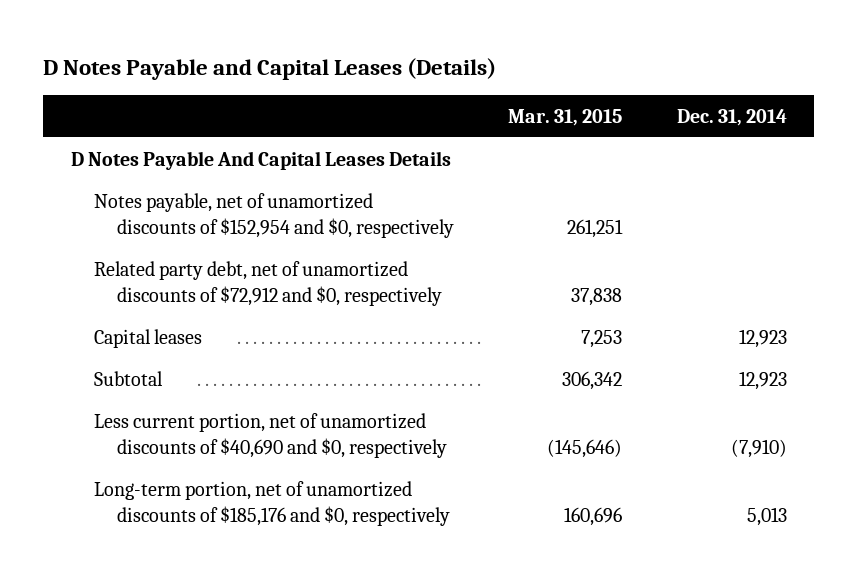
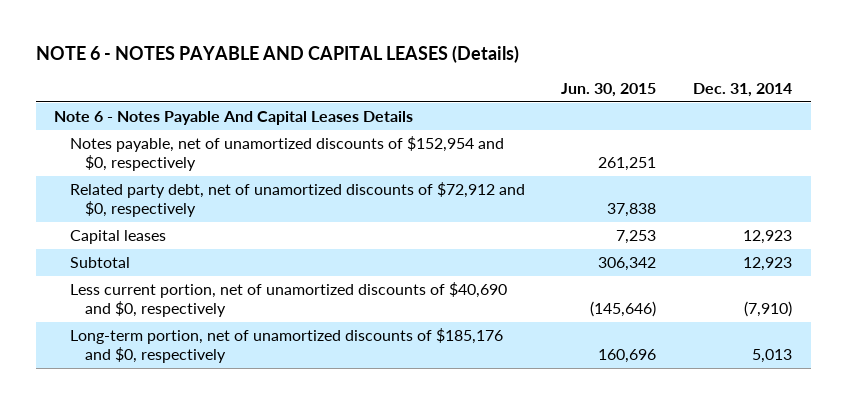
[43,57,497,80] D Notes Payable and Capital Leases (Details) -> [35,44,519,63] NOTE 6 - NOTES PAYABLE AND CAPITAL LEASES (Details)
[508,108,623,126] Mar. 31, 2015 -> none
none -> [561,83,657,98] Jun. 30, 2015
[70,150,451,170] D Notes Payable And Capital Leases Details -> [54,110,414,125] Note 6 - Notes Payable And Capital Leases Details

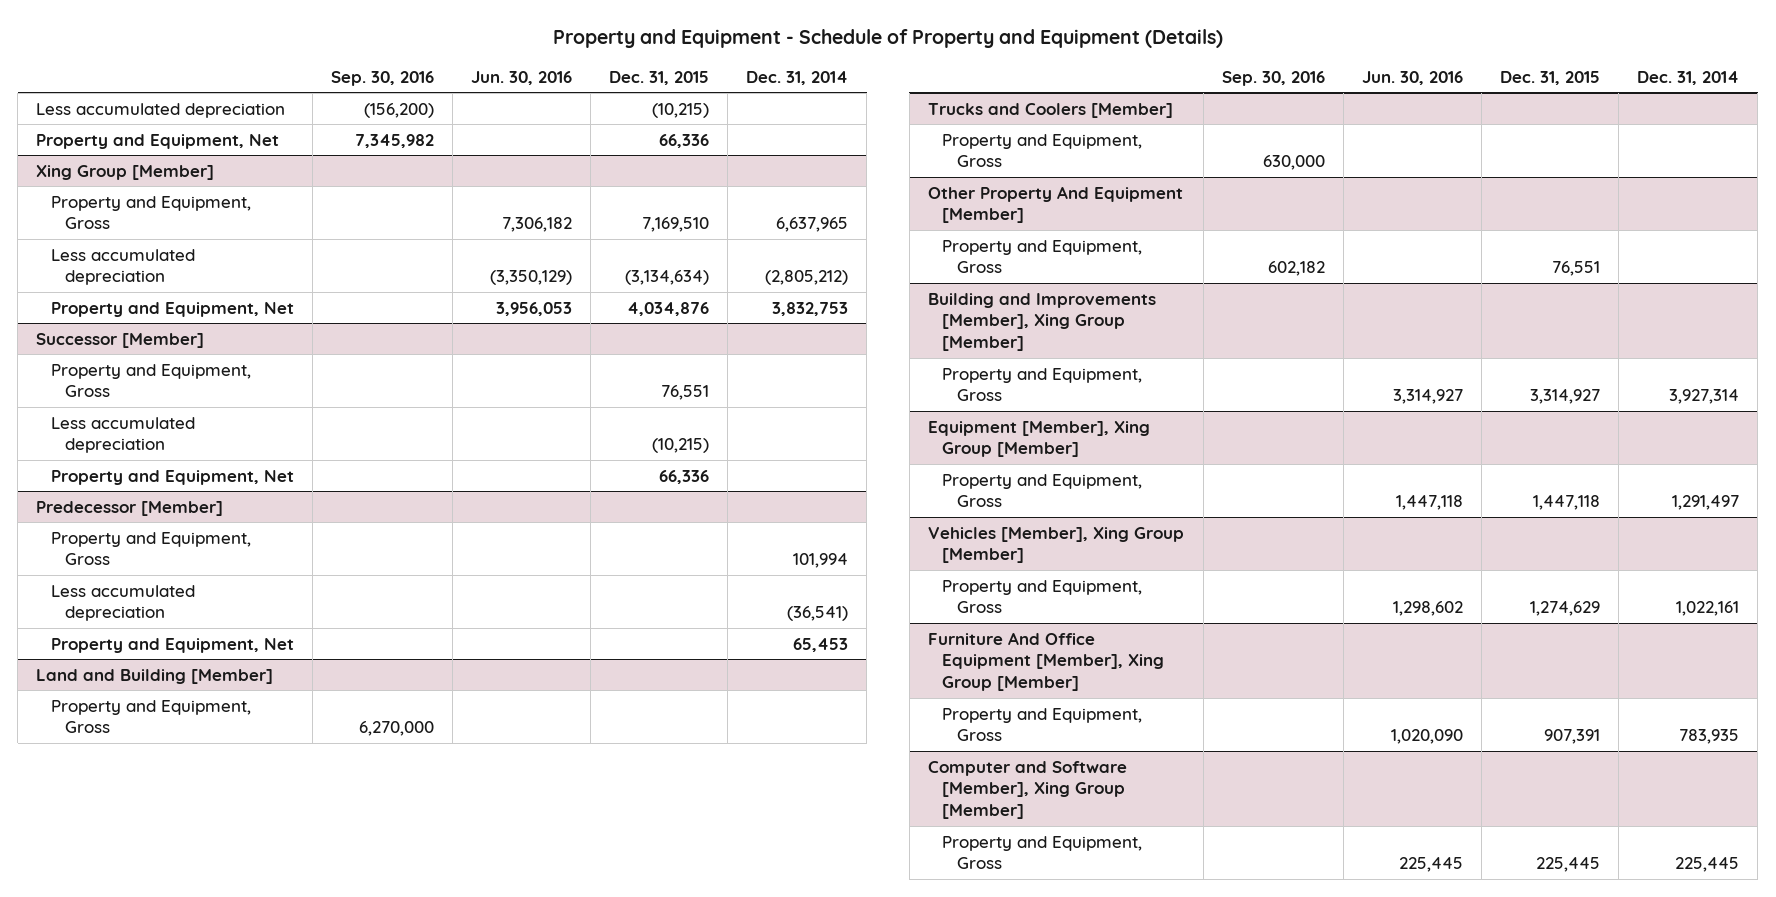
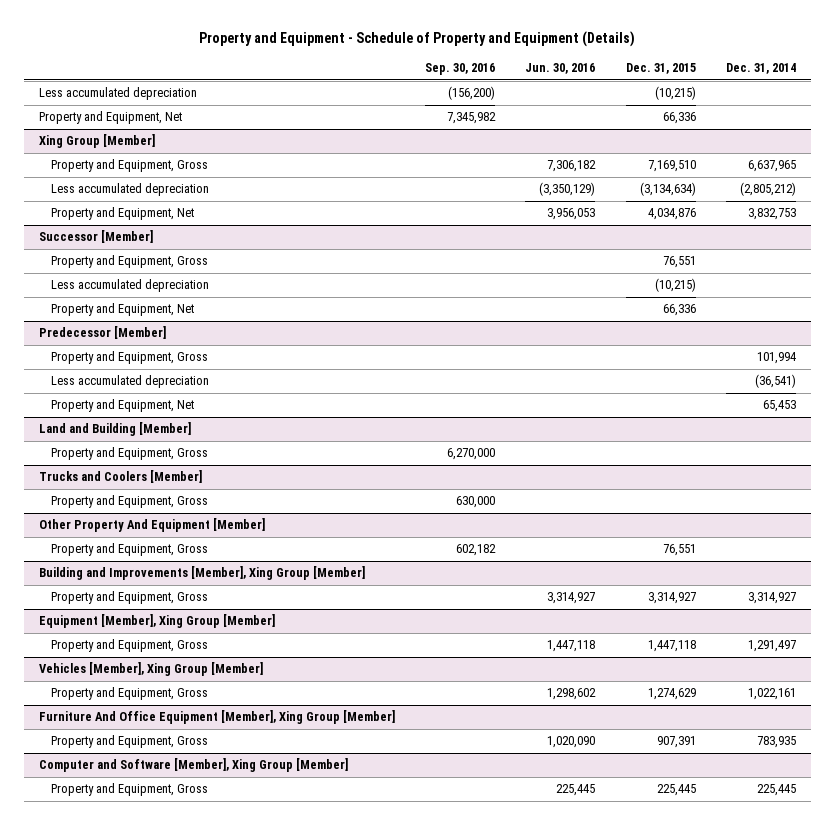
[1669,389,1740,405] 3,927,314 -> [747,592,796,605] 3,314,927

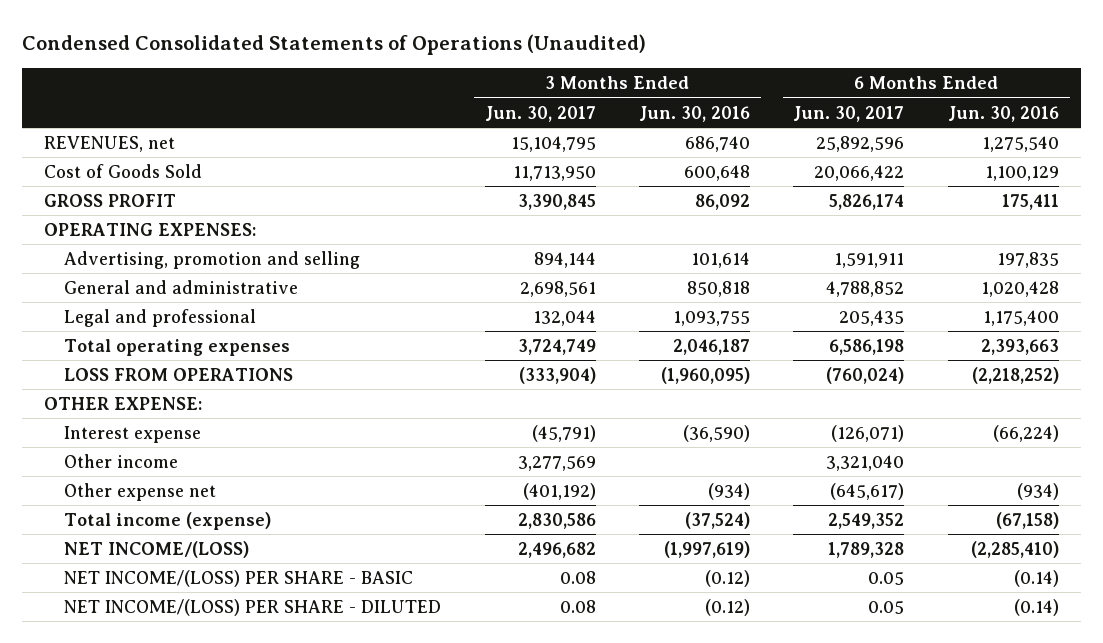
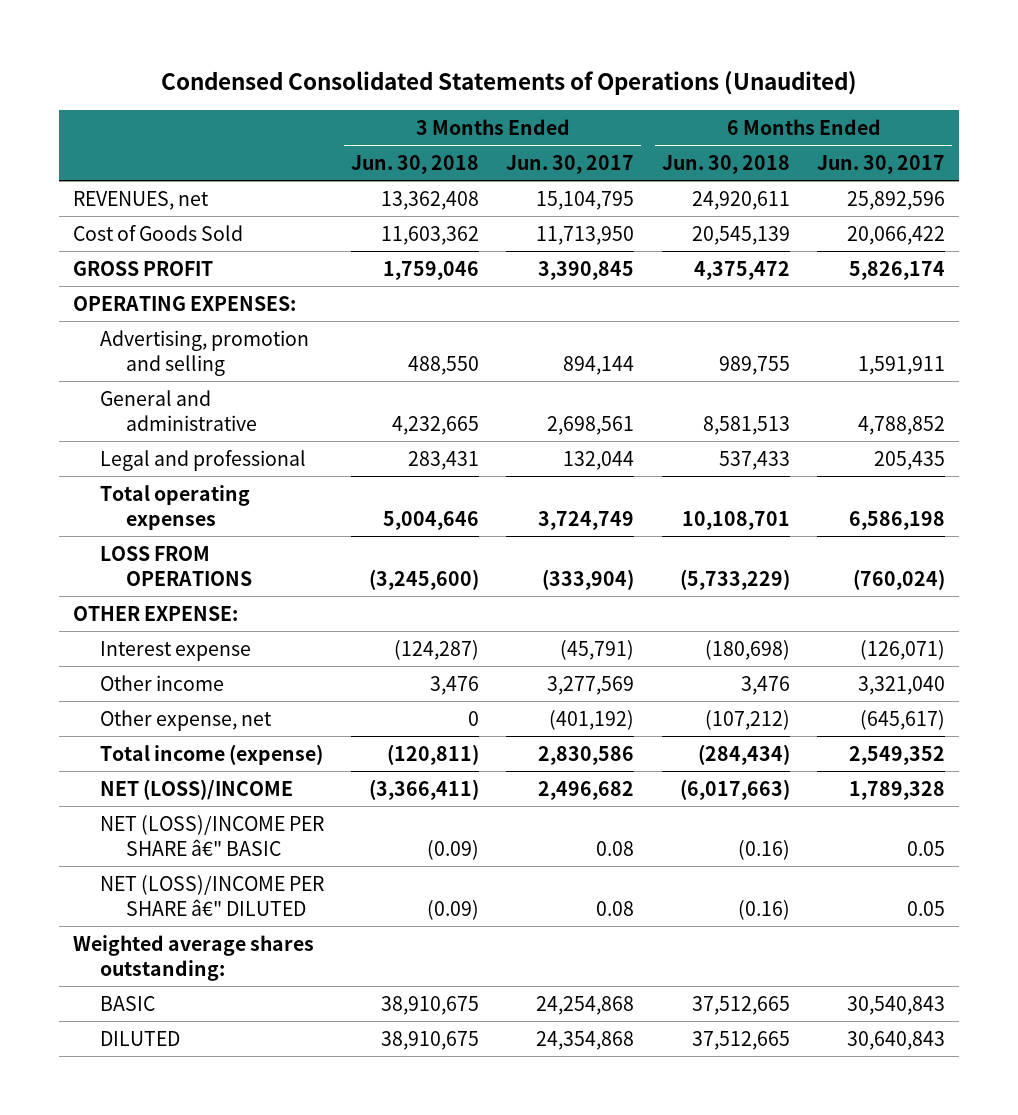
[639,105,751,122] Jun. 30, 2016 -> none
[947,105,1059,122] Jun. 30, 2016 -> none
none -> [351,154,480,174] Jun. 30, 2018
none -> [661,154,790,174] Jun. 30, 2018
[64,482,217,501] Other expense net -> [99,709,272,731] Other expense, net
[64,540,250,558] NET INCOME/(LOSS) -> [99,778,293,800] NET (LOSS)/INCOME
[64,569,414,587] NET INCOME/(LOSS) PER SHARE - BASIC -> [99,814,324,856] NET (LOSS)/INCOME PER SHARE â€" BASIC
[64,598,442,616] NET INCOME/(LOSS) PER SHARE - DILUTED -> [99,874,324,916] NET (LOSS)/INCOME PER SHARE â€" DILUTED
none -> [73,934,315,981] Weighted average shares outstanding:
none -> [99,995,155,1011] BASIC
none -> [99,1030,180,1046] DILUTED

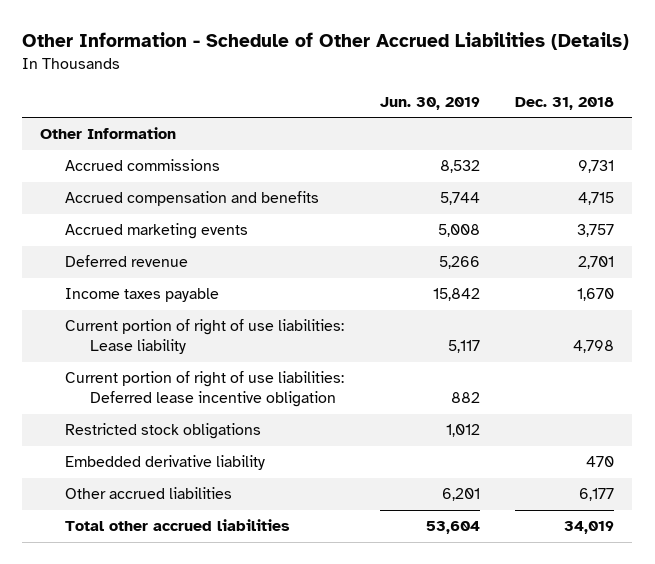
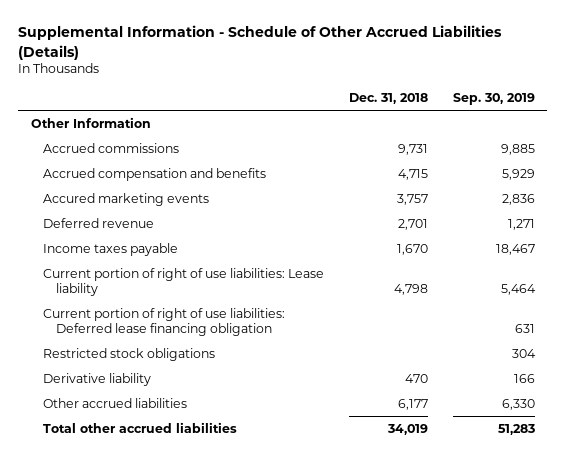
[22,32,630,51] Other Information - Schedule of Other Accrued Liabilities (Details) -> [18,25,503,60] Supplemental Information - Schedule of Other Accrued Liabilities (Details)
[379,96,480,110] Jun. 30, 2019 -> none
none -> [452,93,535,106] Sep. 30, 2019
[65,223,249,240] Accrued marketing events -> [43,192,210,206] Accured marketing events
[65,371,345,408] Current portion of right of use liabilities: Deferred lease incentive obligation -> [43,307,286,337] Current portion of right of use liabilities: Deferred lease financing obligation
[65,455,266,471] Embedded derivative liability -> [43,372,152,386] Derivative liability

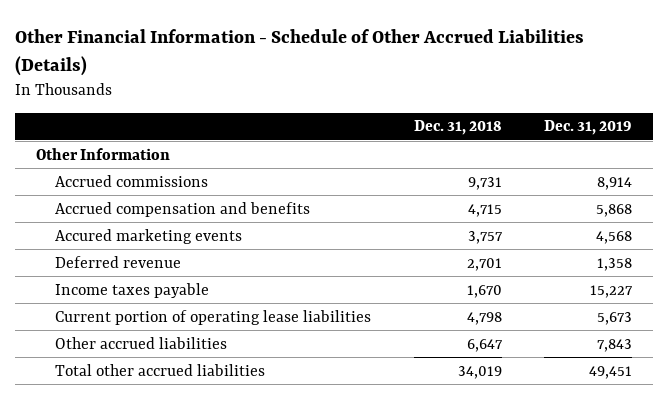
[18,25,503,60] Supplemental Information - Schedule of Other Accrued Liabilities (Details) -> [15,28,585,76] Other Financial Information - Schedule of Other Accrued Liabilities (Details)
[452,93,535,106] Sep. 30, 2019 -> none
none -> [544,120,633,136] Dec. 31, 2019
[43,307,286,337] Current portion of right of use liabilities: Deferred lease financing obligation -> none
[43,347,216,361] Restricted stock obligations -> none
[43,372,152,386] Derivative liability -> none
[43,267,325,297] Current portion of right of use liabilities: Lease liability -> [55,309,372,325] Current portion of operating lease liabilities
[397,398,428,410] 6,177 -> [466,338,503,352] 6,647

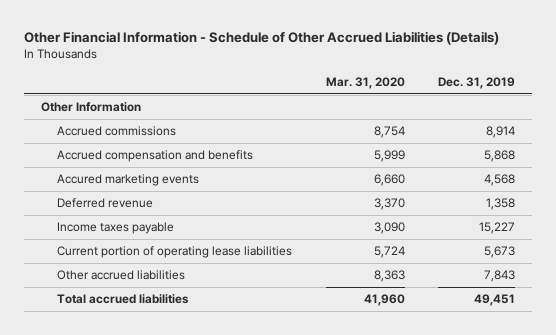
[413,120,502,136] Dec. 31, 2018 -> none
none -> [325,77,405,90] Mar. 31, 2020
[55,363,266,376] Total other accrued liabilities -> [56,294,189,305] Total accrued liabilities

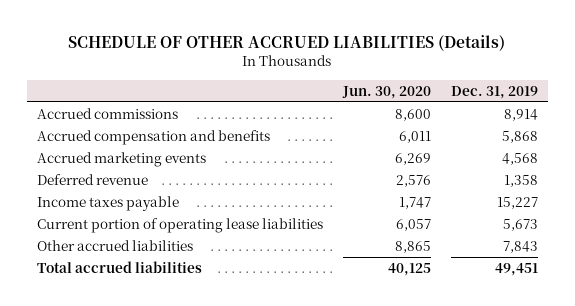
[23,31,499,46] Other Financial Information - Schedule of Other Accrued Liabilities (Details) -> [68,34,506,51] SCHEDULE OF OTHER ACCRUED LIABILITIES (Details)
[325,77,405,90] Mar. 31, 2020 -> none
none -> [341,85,431,99] Jun. 30, 2020
[40,102,141,113] Other Information -> none
[56,174,199,187] Accured marketing events -> [36,151,206,167] Accrued marketing events

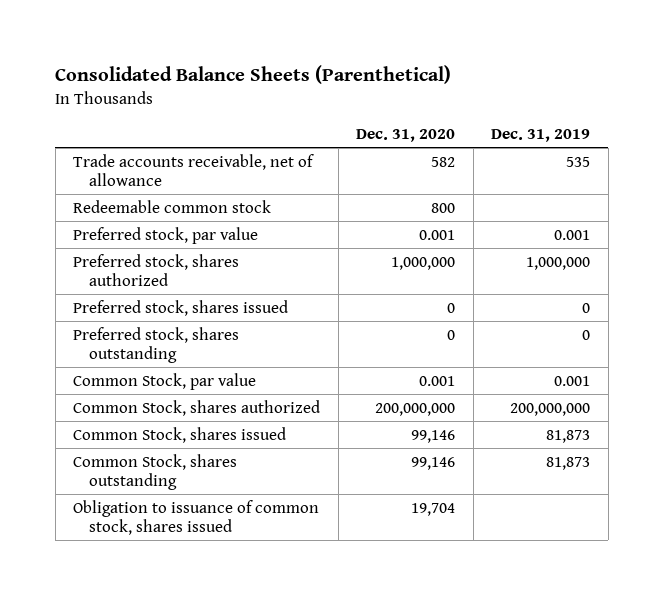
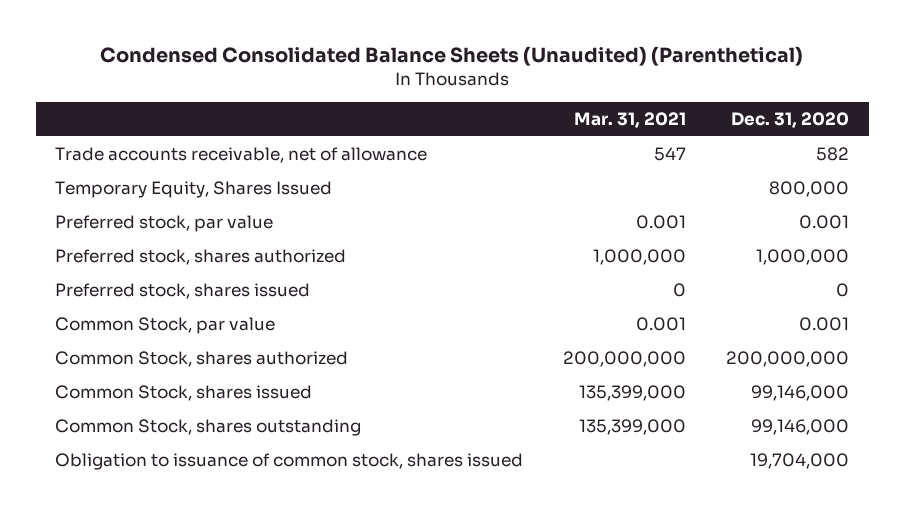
[55,65,452,85] Consolidated Balance Sheets (Parenthetical) -> [100,46,804,67] Condensed Consolidated Balance Sheets (Unaudited) (Parenthetical)
[491,129,591,143] Dec. 31, 2019 -> none
none -> [574,112,687,129] Mar. 31, 2021
[73,199,272,213] Redeemable common stock -> none
none -> [55,181,333,199] Temporary Equity, Shares Issued
[73,326,240,364] Preferred stock, shares outstanding -> none
[411,429,456,443] 99,146 -> [751,385,850,402] 99,146,000
[411,456,456,470] 99,146 -> [751,419,850,436] 99,146,000
[411,502,456,516] 19,704 -> [750,453,850,470] 19,704,000

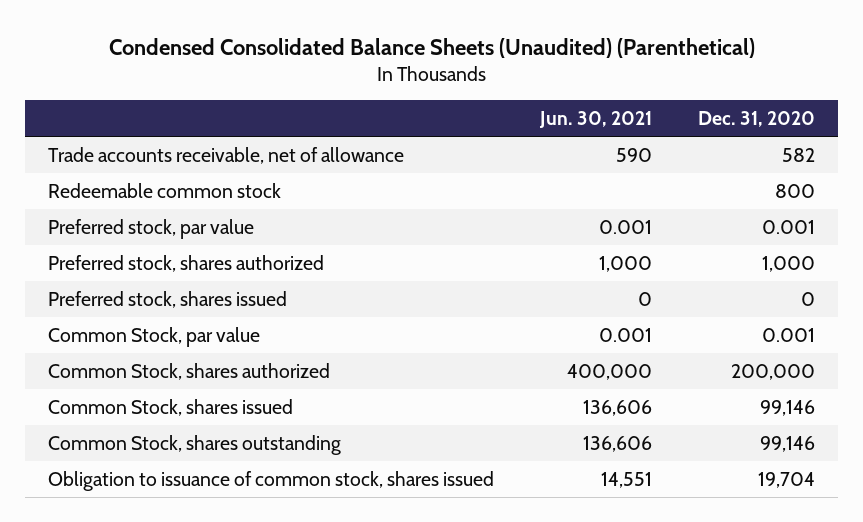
[574,112,687,129] Mar. 31, 2021 -> none
none -> [539,111,653,129] Jun. 30, 2021
[55,181,333,199] Temporary Equity, Shares Issued -> none
none -> [48,182,282,198] Redeemable common stock
[756,249,850,266] 1,000,000 -> [761,255,815,272] 1,000
[726,351,850,368] 200,000,000 -> [730,363,815,380] 200,000
[751,385,850,402] 99,146,000 -> [759,399,815,416] 99,146
[751,419,850,436] 99,146,000 -> [759,435,815,452] 99,146
[750,453,850,470] 19,704,000 -> [757,471,815,488] 19,704

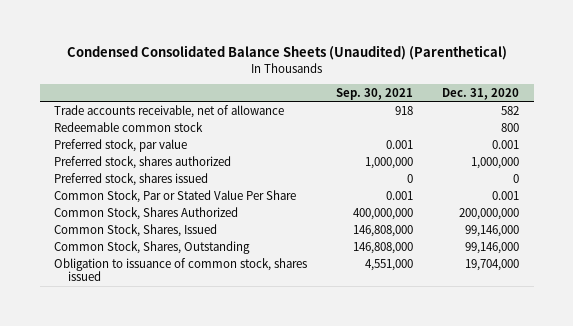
[539,111,653,129] Jun. 30, 2021 -> none
none -> [336,88,414,101] Sep. 30, 2021
[761,255,815,272] 1,000 -> [471,156,520,169] 1,000,000
[48,326,261,347] Common Stock, par value -> [54,189,297,203] Common Stock, Par or Stated Value Per Share
[48,362,331,380] Common Stock, shares authorized -> [54,206,239,220] Common Stock, Shares Authorized
[730,363,815,380] 200,000 -> [459,207,520,220] 200,000,000
[48,398,294,416] Common Stock, shares issued -> [54,223,218,237] Common Stock, Shares, Issued
[759,399,815,416] 99,146 -> [465,224,520,237] 99,146,000
[48,434,342,455] Common Stock, shares outstanding -> [54,240,251,254] Common Stock, Shares, Outstanding
[759,435,815,452] 99,146 -> [465,241,520,254] 99,146,000
[757,471,815,488] 19,704 -> [465,258,520,271] 19,704,000

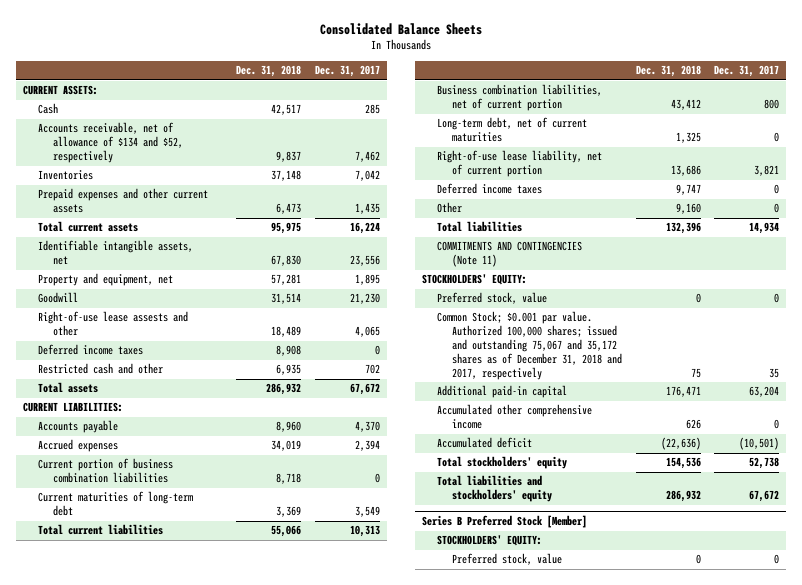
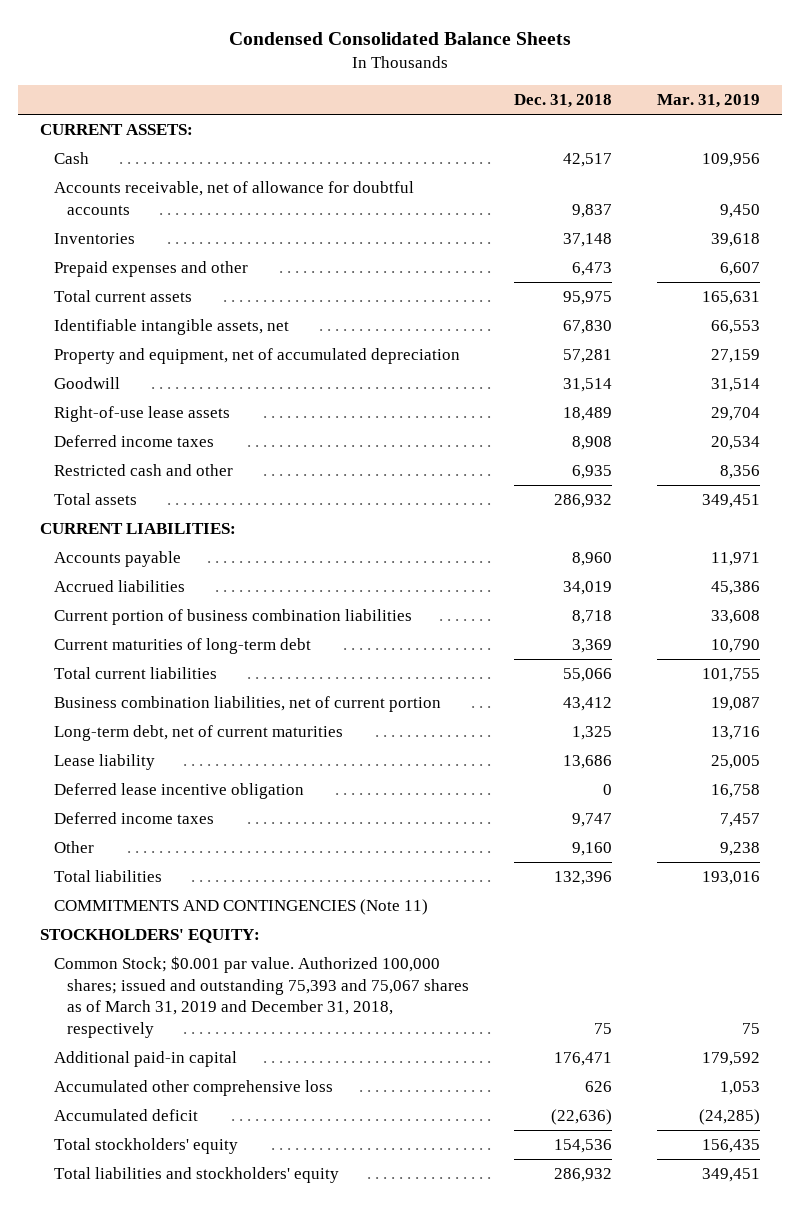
[319,22,482,35] Consolidated Balance Sheets -> [228,31,571,45] Condensed Consolidated Balance Sheets
[314,65,380,78] Dec. 31, 2017 -> none
none -> [656,94,760,109] Mar. 31, 2019
[37,122,184,164] Accounts receivable, net of allowance of $134 and $52, respectively -> [53,181,414,215] Accounts receivable, net of allowance for doubtful accounts
[37,188,208,214] Prepaid expenses and other current assets -> [53,261,248,278] Prepaid expenses and other
[37,273,173,287] Property and equipment, net -> [53,348,460,365] Property and equipment, net of accumulated depreciation
[37,311,188,337] Right-of-use lease assests and other -> [53,406,230,423] Right-of-use lease assets
[37,439,118,453] Accrued expenses -> [53,580,185,593] Accrued liabilities
[437,150,603,178] Right-of-use lease liability, net of current portion -> [53,754,155,771] Lease liability
none -> [53,783,304,800] Deferred lease incentive obligation
[437,292,548,305] Preferred stock, value -> none
[437,311,623,381] Common Stock; $0.001 par value. Authorized 100,000 shares; issued and outstanding 75,067 and 35,172 shares as of December 31, 2018 and 2017, respectively -> [53,956,469,1038] Common Stock; $0.001 par value. Authorized 100,000 shares; issued and outstanding 75,393 and 75,067 shares as of March 31, 2019 and December 31, 2018, respectively
[437,404,593,430] Accumulated other comprehensive income -> [53,1080,333,1097] Accumulated other comprehensive loss
[422,515,588,529] Series B Preferred Stock [Member] -> none
[437,535,543,547] STOCKHOLDERS' EQUITY: -> none
[452,553,563,566] Preferred stock, value -> none

